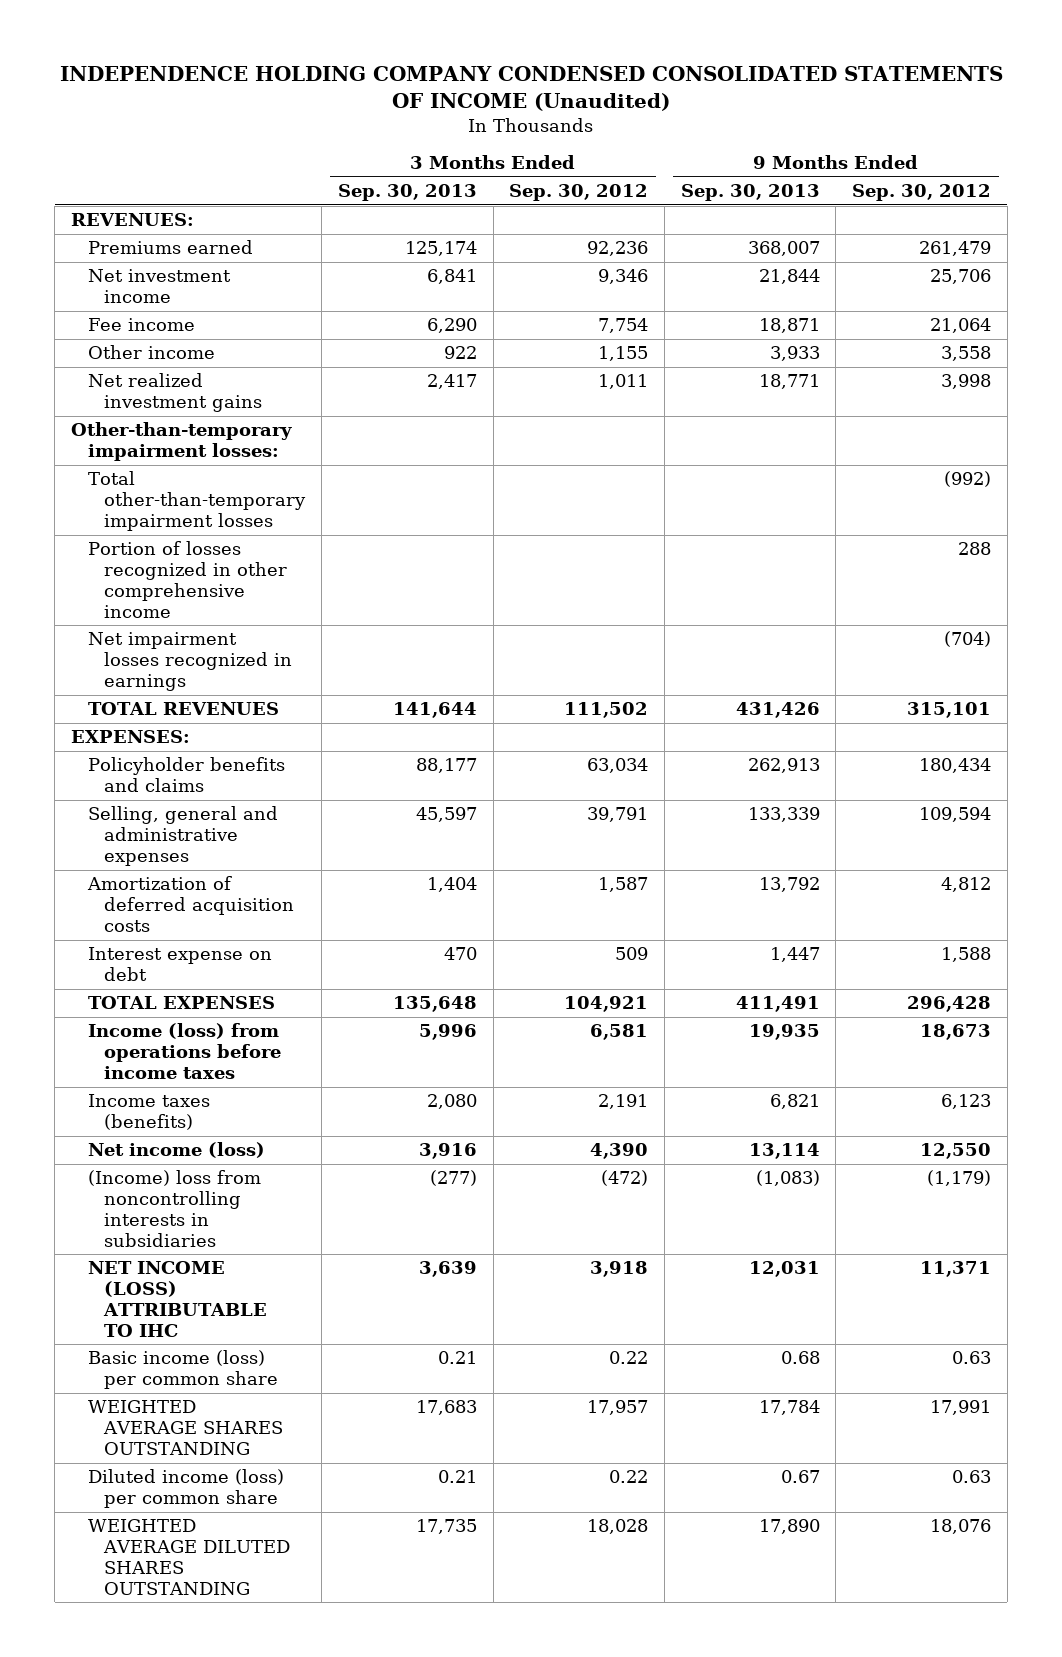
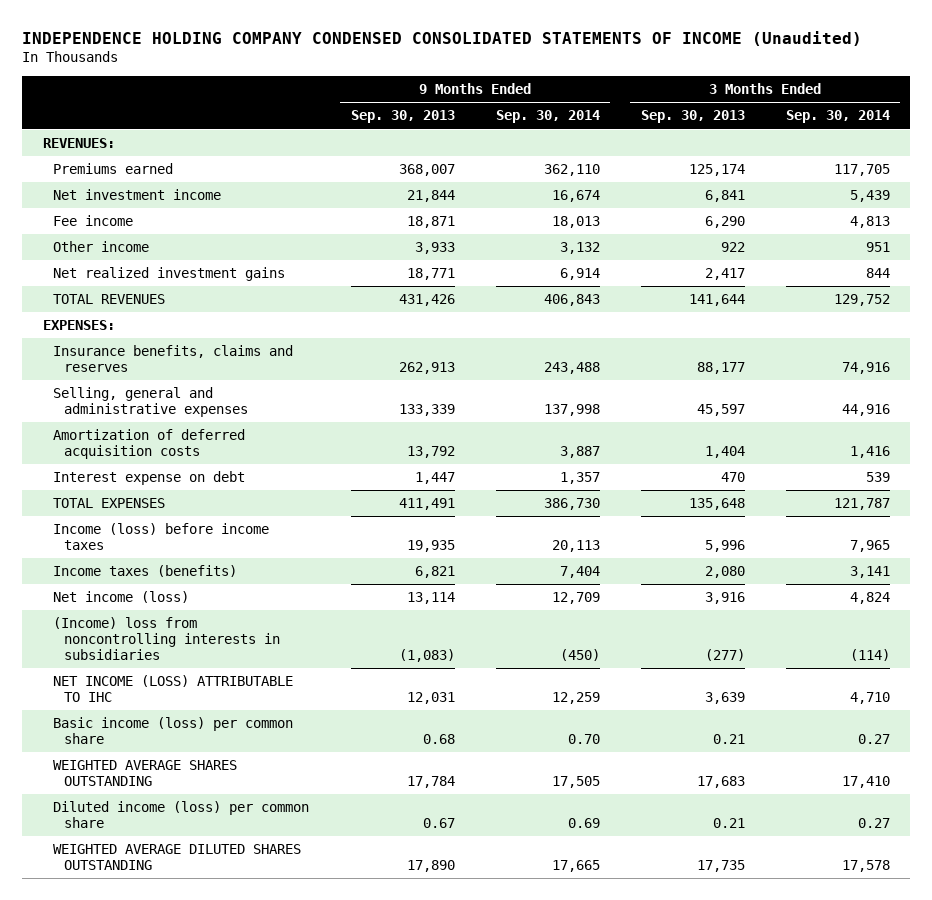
[509,184,649,202] Sep. 30, 2012 -> none
[852,184,992,202] Sep. 30, 2012 -> none
none -> [495,110,600,124] Sep. 30, 2014
none -> [785,110,890,124] Sep. 30, 2014
[70,422,292,462] Other-than-temporary impairment losses: -> none
[87,471,307,531] Total other-than-temporary impairment losses -> none
[87,541,288,618] Portion of losses recognized in other comprehensive income -> none
[87,632,293,691] Net impairment losses recognized in earnings -> none
[87,757,285,793] Policyholder benefits and claims -> [53,345,294,373] Insurance benefits, claims and reserves
[87,1023,282,1079] Income (loss) from operations before income taxes -> [53,523,270,551] Income (loss) before income taxes

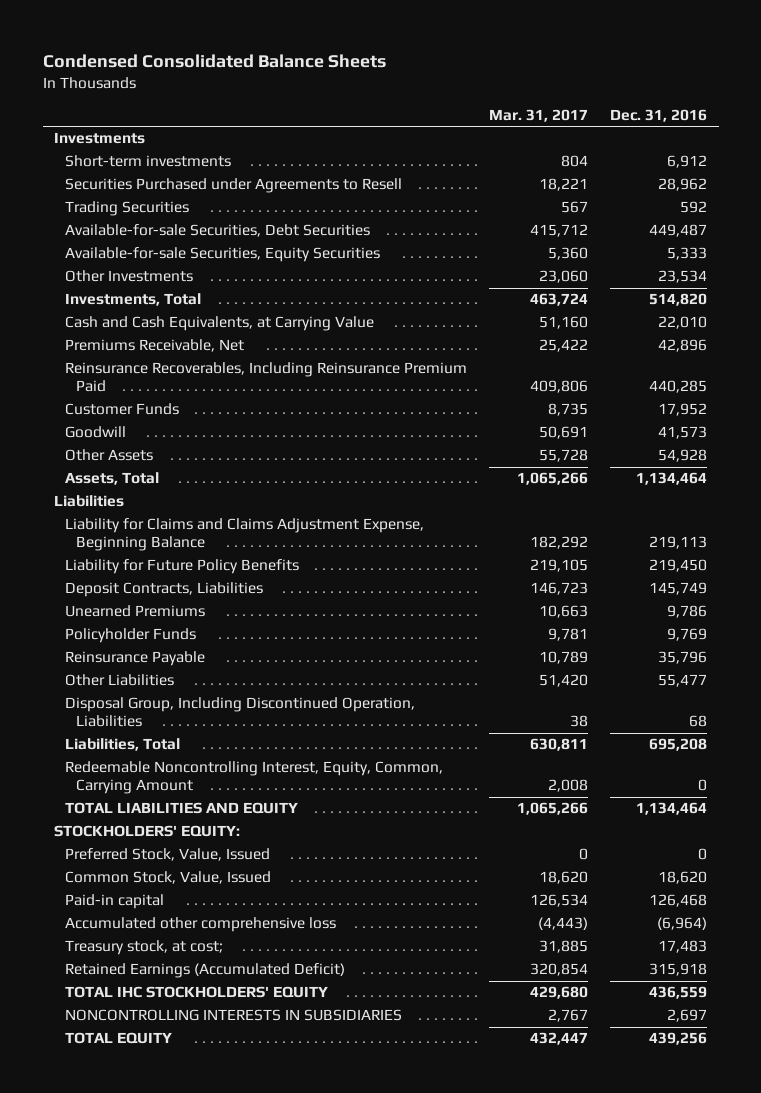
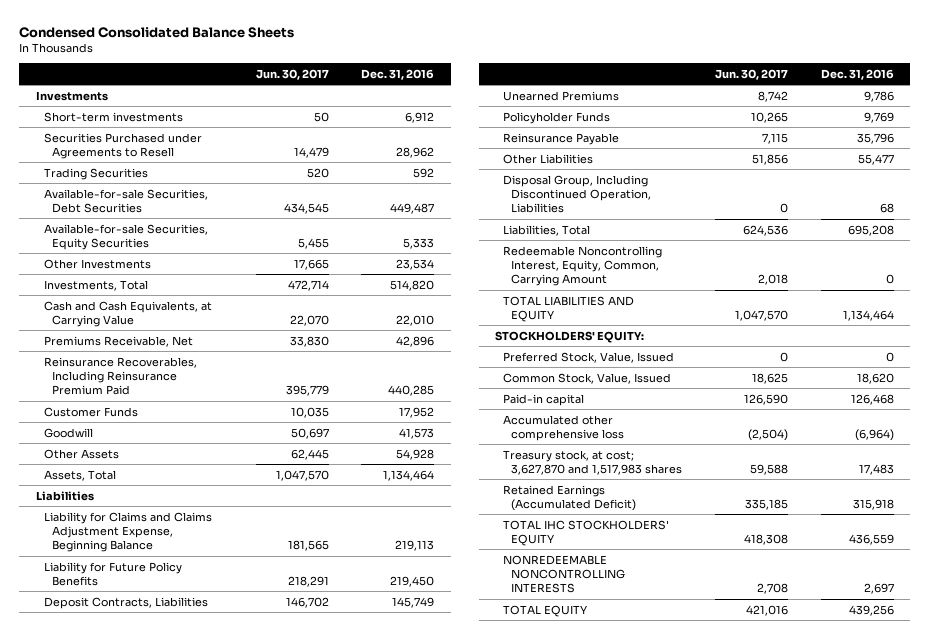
[489,108,589,122] Mar. 31, 2017 -> none
none -> [255,68,329,80] Jun. 30, 2017
[64,940,223,956] Treasury stock, at cost; -> [503,449,683,475] Treasury stock, at cost; 3,627,870 and 1,517,983 shares
[64,1009,402,1022] NONCONTROLLING INTERESTS IN SUBSIDIARIES -> [503,554,626,594] NONREDEEMABLE NONCONTROLLING INTERESTS

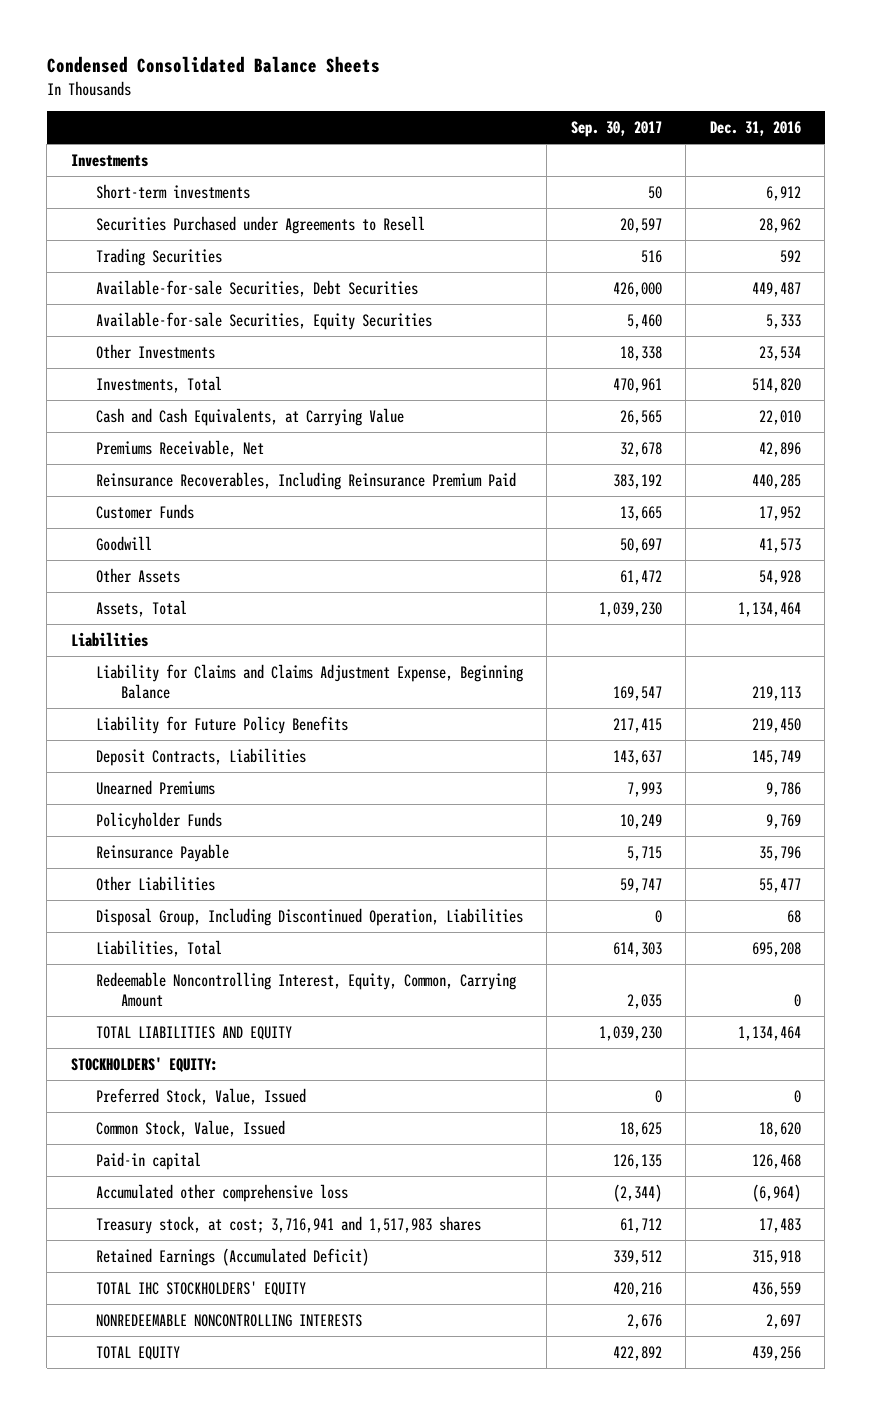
[255,68,329,80] Jun. 30, 2017 -> none
none -> [570,120,662,137] Sep. 30, 2017
[503,449,683,475] Treasury stock, at cost; 3,627,870 and 1,517,983 shares -> [95,1215,481,1234] Treasury stock, at cost; 3,716,941 and 1,517,983 shares

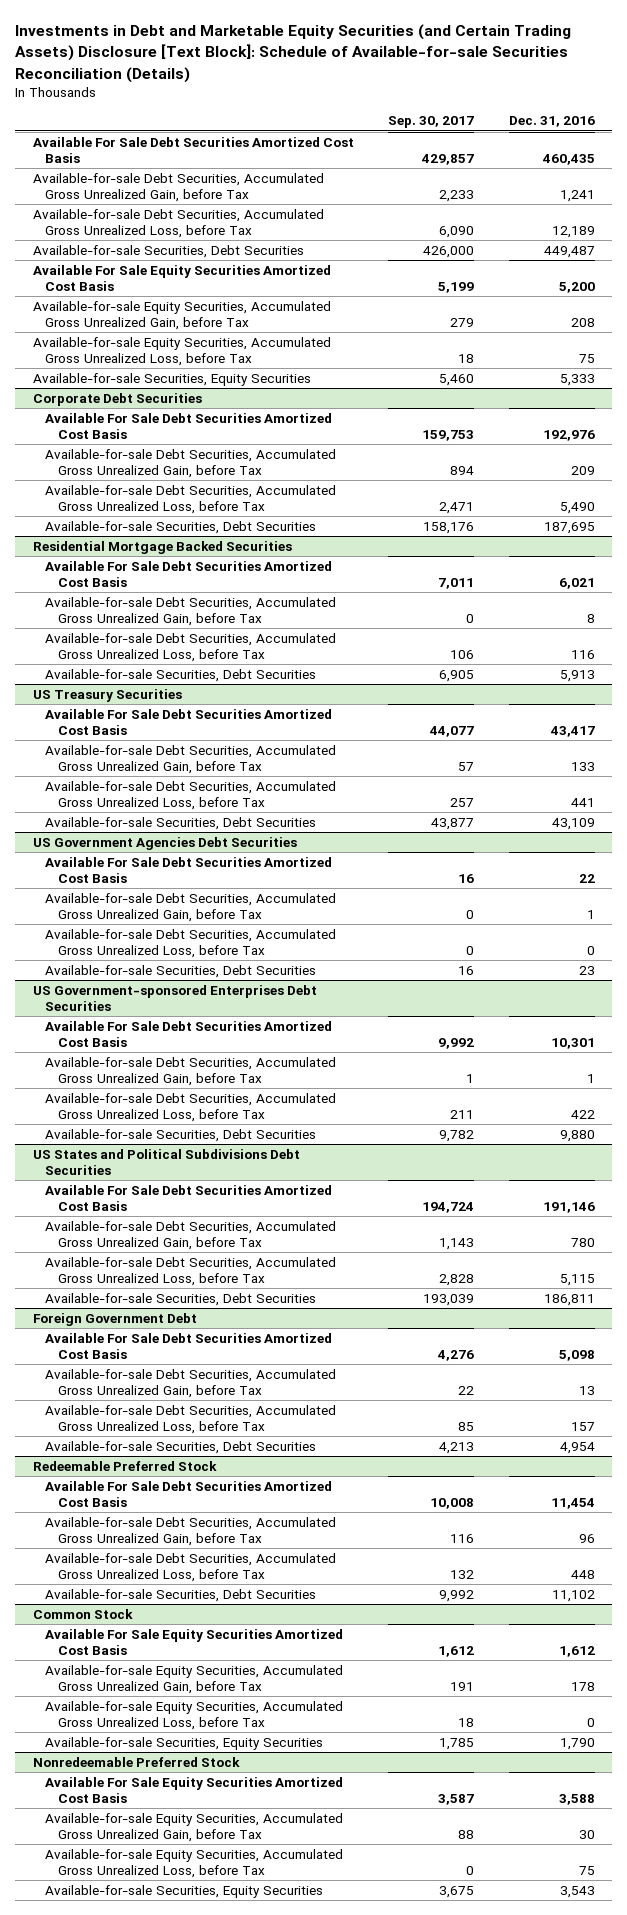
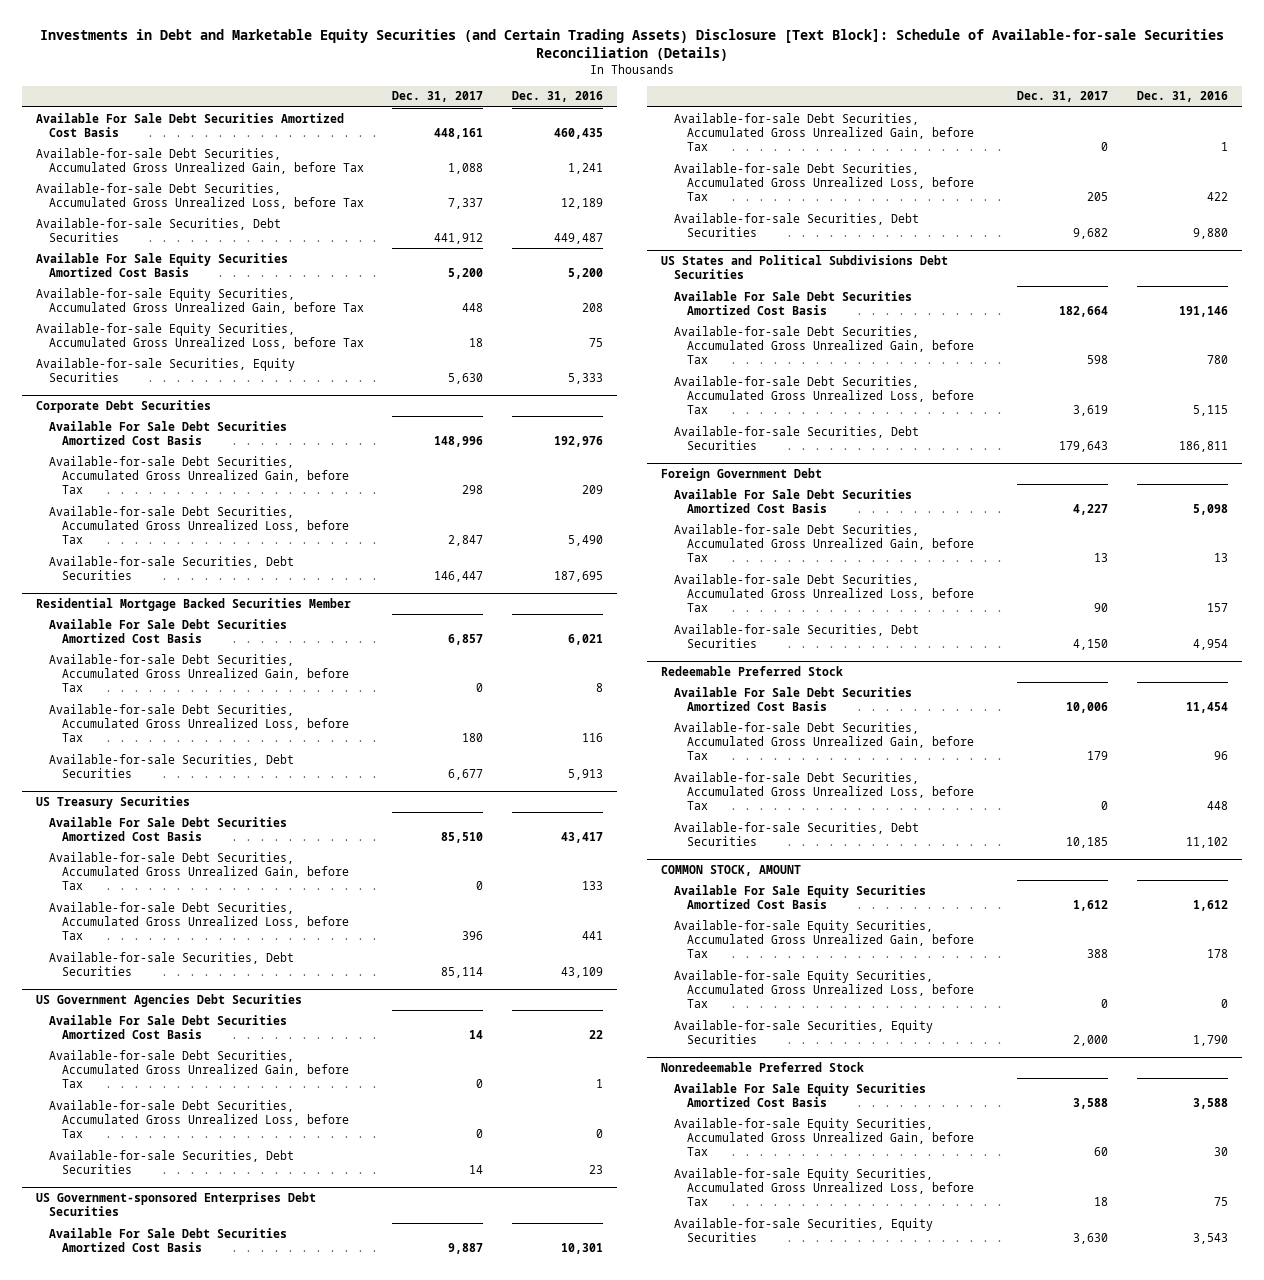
[388,116,475,129] Sep. 30, 2017 -> none
none -> [392,91,484,103] Dec. 31, 2017
[32,541,292,555] Residential Mortgage Backed Securities -> [36,597,352,611] Residential Mortgage Backed Securities Member
[32,1609,133,1620] Common Stock -> [660,864,801,876] COMMON STOCK, AMOUNT

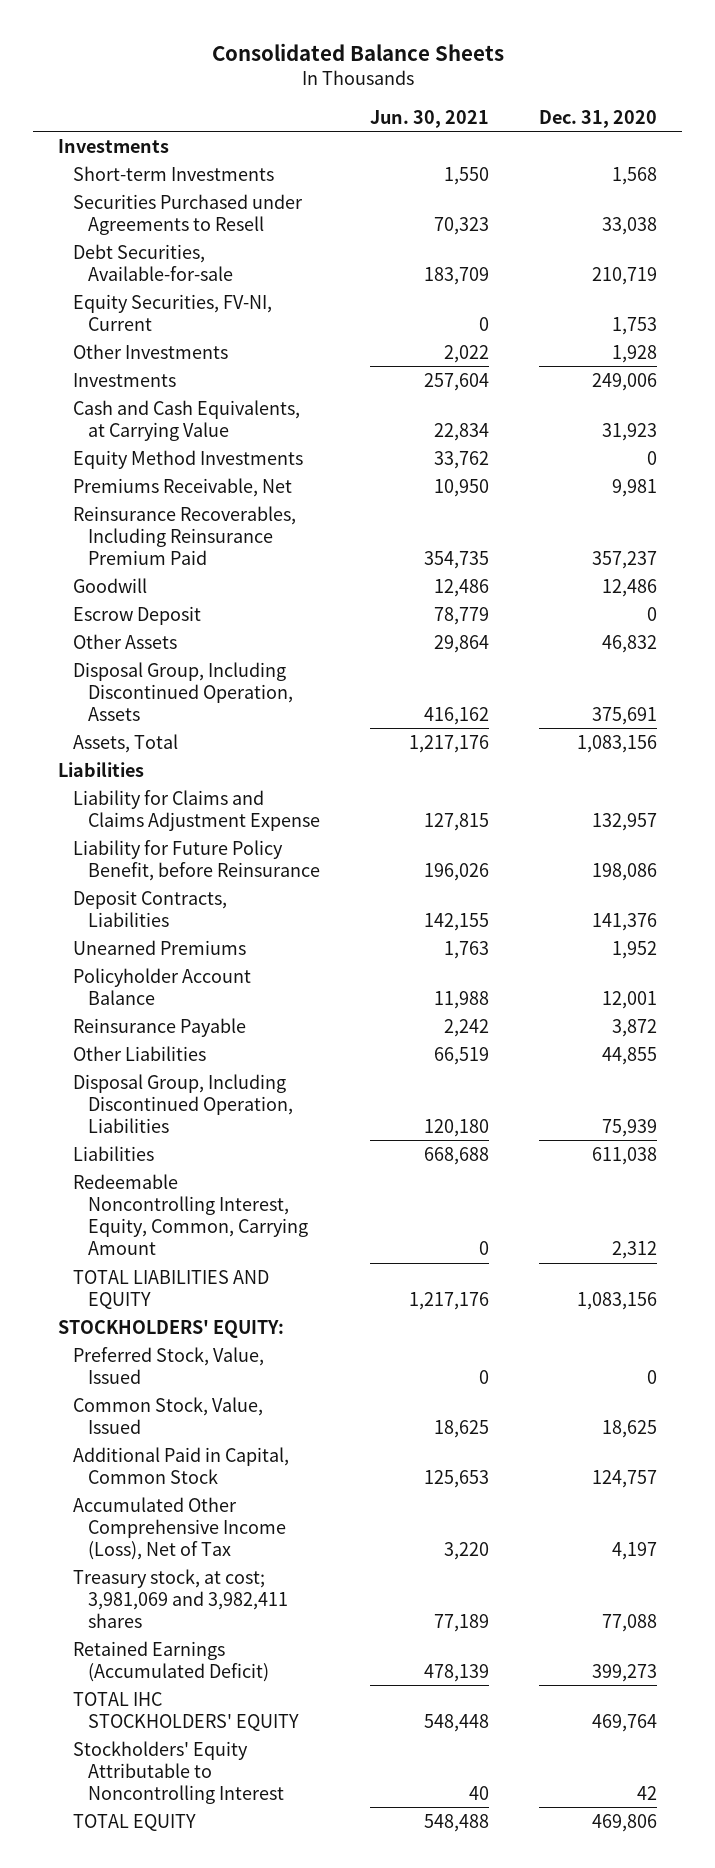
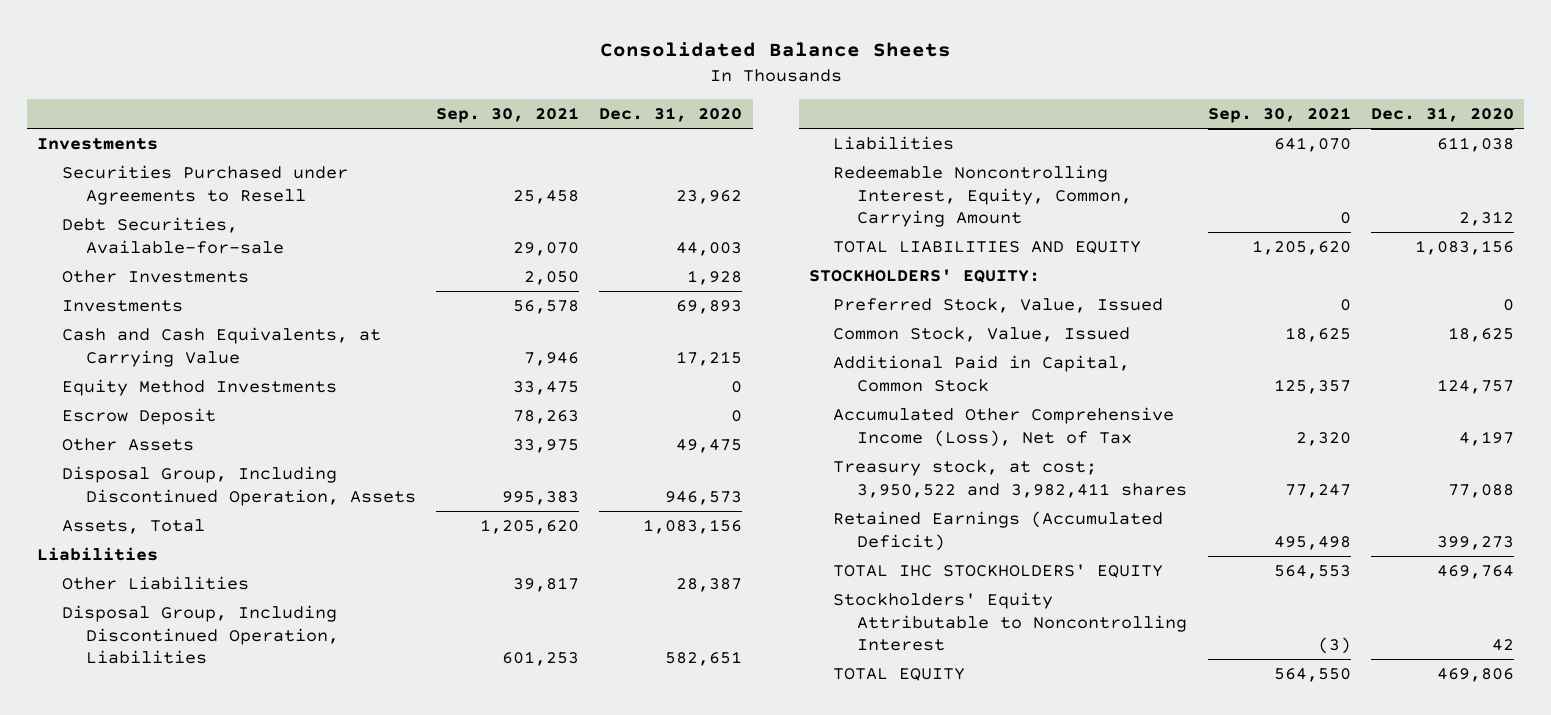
[369,109,489,128] Jun. 30, 2021 -> none
none -> [436,107,580,124] Sep. 30, 2021
[72,165,274,181] Short-term Investments -> none
[72,293,272,331] Equity Securities, FV-NI, Current -> none
[601,216,657,235] 33,038 -> [676,189,743,204] 23,962
[591,266,657,285] 210,719 -> [676,241,743,256] 44,003
[591,372,657,391] 249,006 -> [676,300,743,315] 69,893
[601,422,657,441] 31,923 -> [676,350,743,366] 17,215
[72,477,292,497] Premiums Receivable, Net -> none
[72,505,296,565] Reinsurance Recoverables, Including Reinsurance Premium Paid -> none
[72,577,147,593] Goodwill -> none
[601,634,657,653] 46,832 -> [676,439,743,454] 49,475
[591,706,657,725] 375,691 -> [665,490,743,505] 946,573
[72,789,320,831] Liability for Claims and Claims Adjustment Expense -> none
[72,839,320,881] Liability for Future Policy Benefit, before Reinsurance -> none
[72,889,227,927] Deposit Contracts, Liabilities -> none
[72,939,246,955] Unearned Premiums -> none
[72,967,251,1005] Policyholder Account Balance -> none
[72,1017,246,1037] Reinsurance Payable -> none
[601,1046,657,1065] 44,855 -> [676,578,743,593] 28,387
[601,1118,657,1137] 75,939 -> [665,651,743,667] 582,651
[72,1568,288,1628] Treasury stock, at cost; 3,981,069 and 3,982,411 shares -> [833,460,1188,498] Treasury stock, at cost; 3,950,522 and 3,982,411 shares

